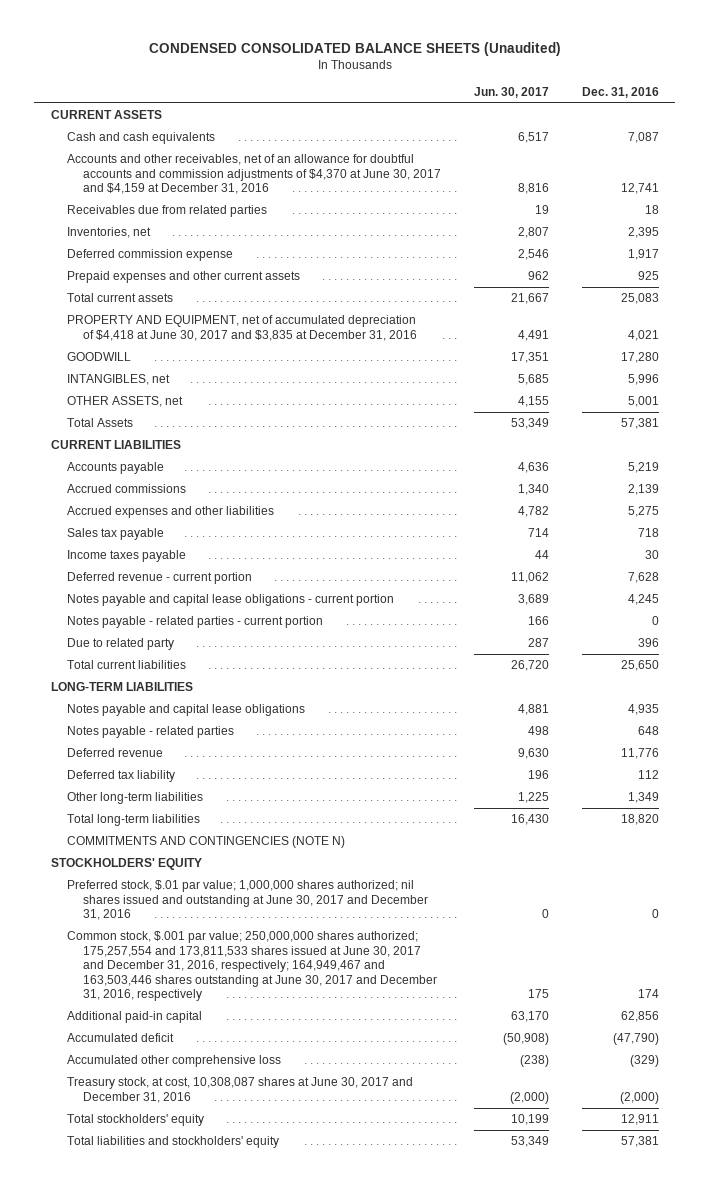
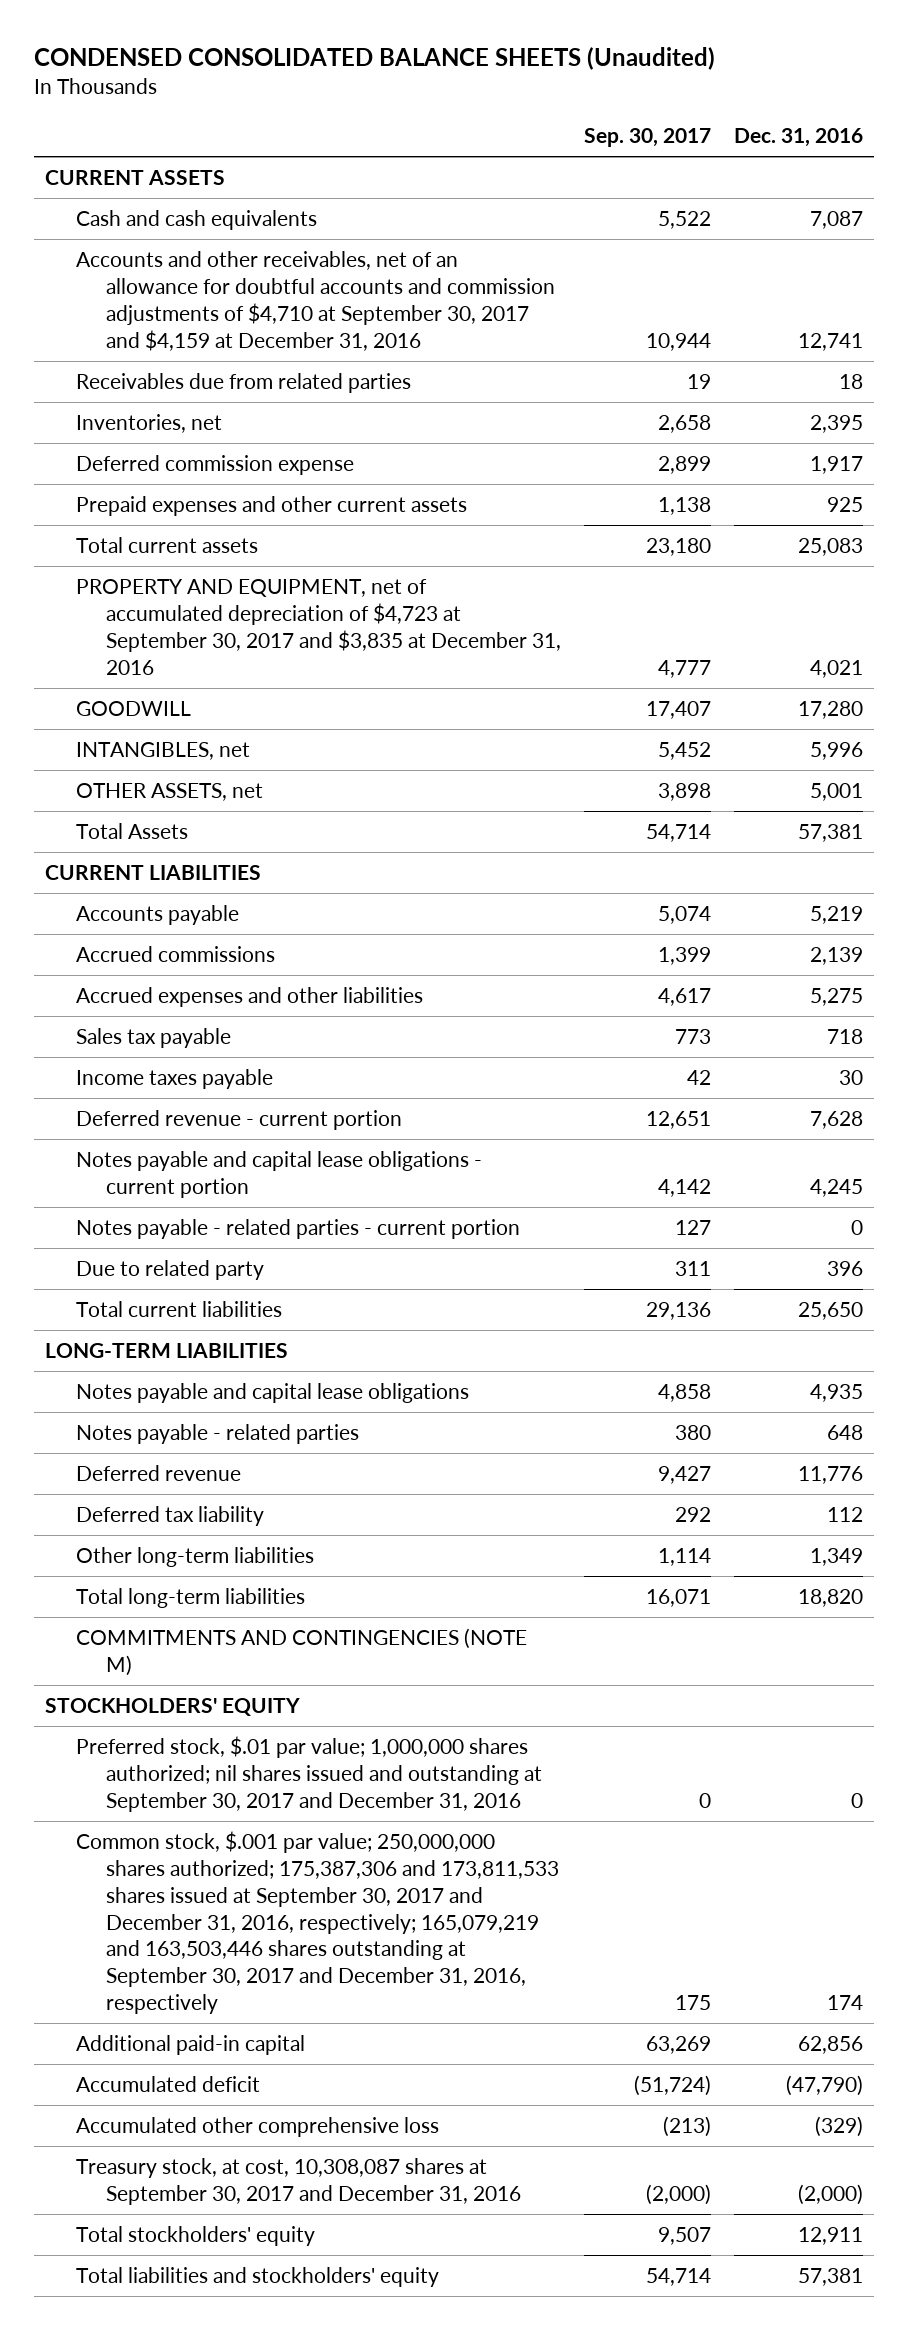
[473,86,549,98] Jun. 30, 2017 -> none
none -> [583,128,711,148] Sep. 30, 2017
[66,154,441,195] Accounts and other receivables, net of an allowance for doubtful accounts and commission adjustments of $4,370 at June 30, 2017 and $4,159 at December 31, 2016 -> [75,251,556,351] Accounts and other receivables, net of an allowance for doubtful accounts and commission adjustments of $4,710 at September 30, 2017 and $4,159 at December 31, 2016
[66,315,417,341] PROPERTY AND EQUIPMENT, net of accumulated depreciation of $4,418 at June 30, 2017 and $3,835 at December 31, 2016 -> [75,579,562,675] PROPERTY AND EQUIPMENT, net of accumulated depreciation of $4,723 at September 30, 2017 and $3,835 at December 31, 2016
[66,836,345,849] COMMITMENTS AND CONTINGENCIES (NOTE N) -> [75,1628,527,1676] COMMITMENTS AND CONTINGENCIES (NOTE M)
[66,880,428,921] Preferred stock, $.01 par value; 1,000,000 shares authorized; nil shares issued and outstanding at June 30, 2017 and December 31, 2016 -> [75,1736,543,1812] Preferred stock, $.01 par value; 1,000,000 shares authorized; nil shares issued and outstanding at September 30, 2017 and December 31, 2016
[66,931,437,1002] Common stock, $.001 par value; 250,000,000 shares authorized; 175,257,554 and 173,811,533 shares issued at June 30, 2017 and December 31, 2016, respectively; 164,949,467 and 163,503,446 shares outstanding at June 30, 2017 and December 31, 2016, respectively -> [75,1831,560,2015] Common stock, $.001 par value; 250,000,000 shares authorized; 175,387,306 and 173,811,533 shares issued at September 30, 2017 and December 31, 2016, respectively; 165,079,219 and 163,503,446 shares outstanding at September 30, 2017 and December 31, 2016, respectively
[66,1077,413,1103] Treasury stock, at cost, 10,308,087 shares at June 30, 2017 and December 31, 2016 -> [75,2158,522,2205] Treasury stock, at cost, 10,308,087 shares at September 30, 2017 and December 31, 2016

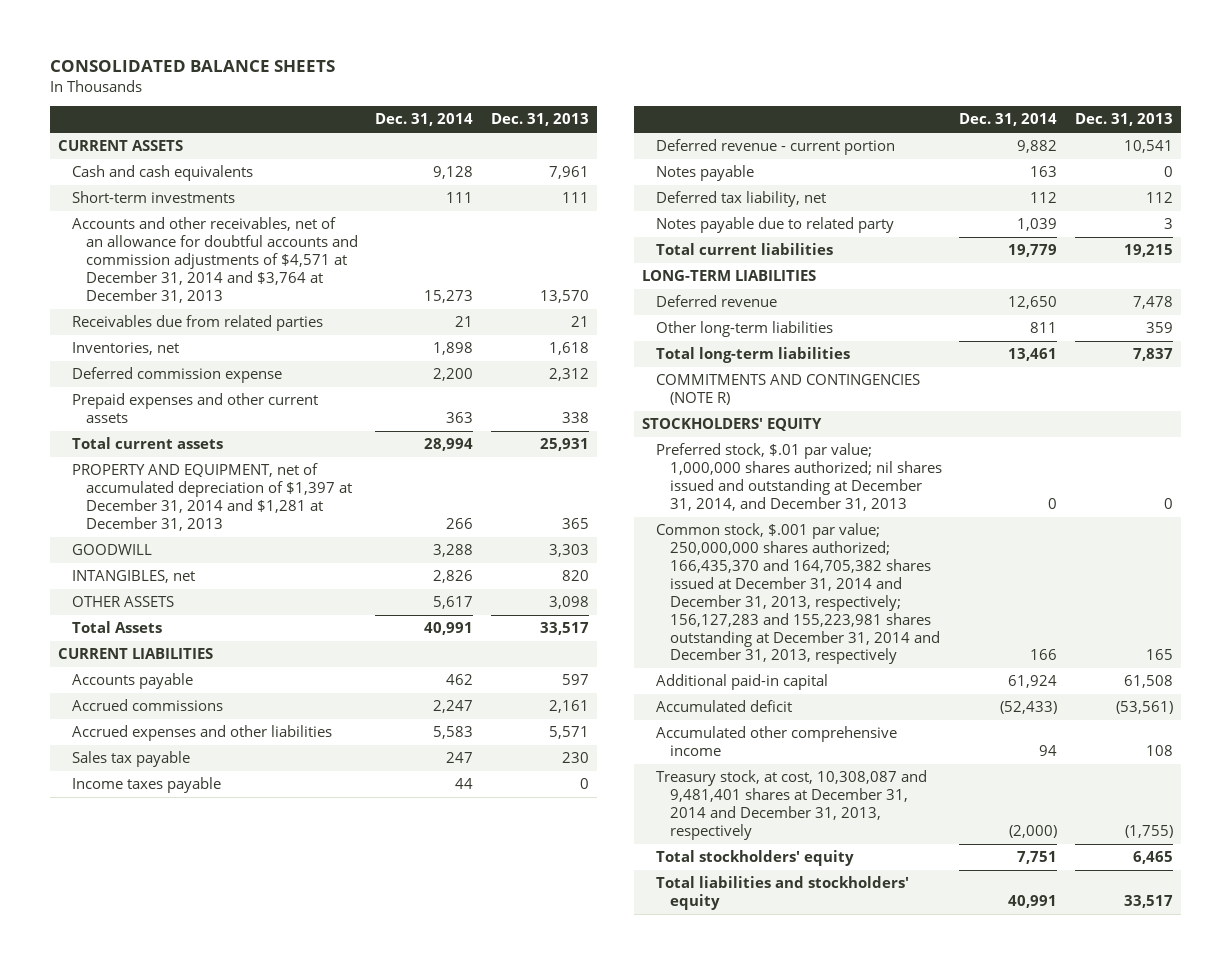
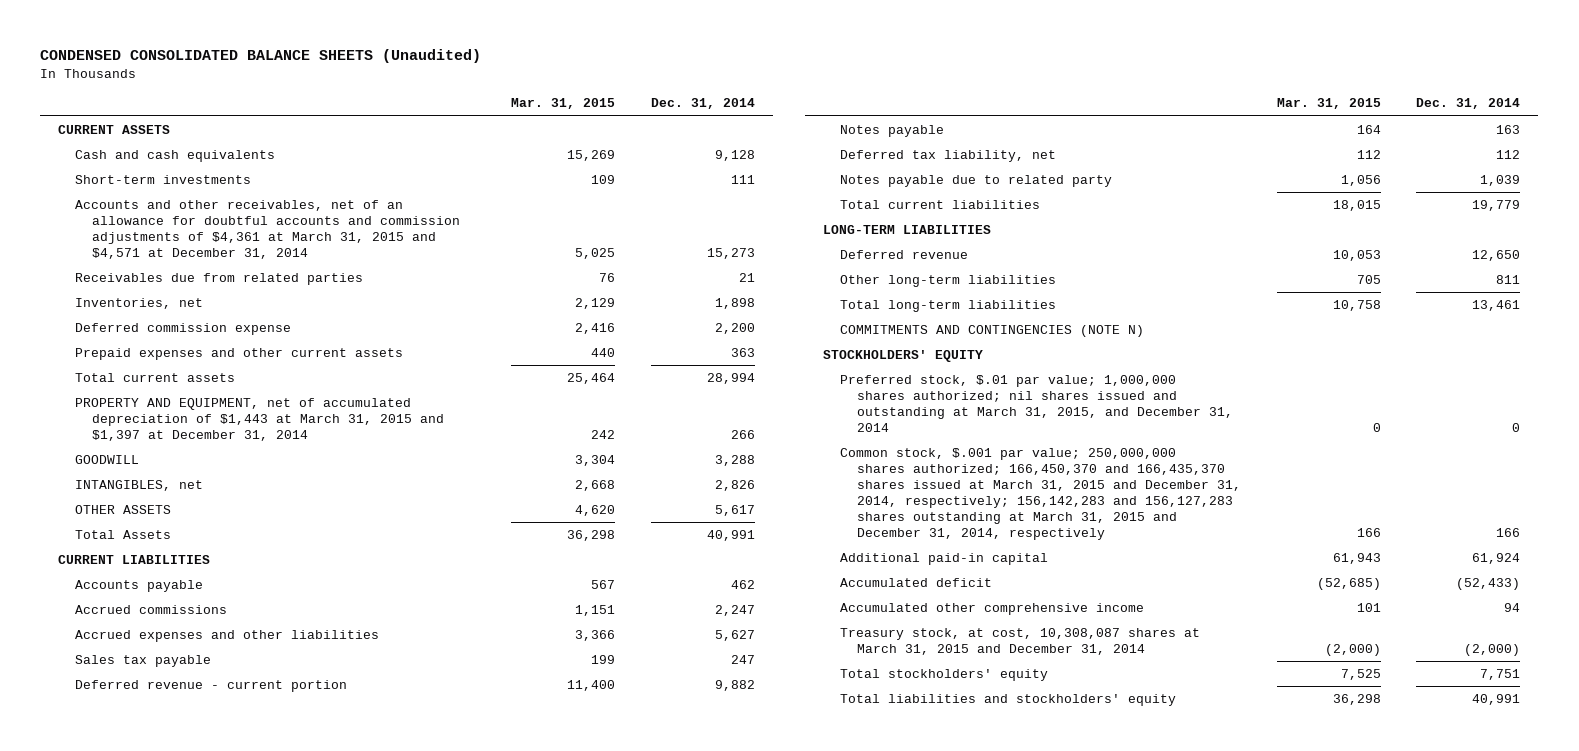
[49,60,335,73] CONSOLIDATED BALANCE SHEETS -> [40,49,482,64] CONDENSED CONSOLIDATED BALANCE SHEETS (Unaudited)
[490,113,589,127] Dec. 31, 2013 -> none
none -> [511,98,616,110] Mar. 31, 2015
[72,217,358,303] Accounts and other receivables, net of an allowance for doubtful accounts and commission adjustments of $4,571 at December 31, 2014 and $3,764 at December 31, 2013 -> [74,199,460,259] Accounts and other receivables, net of an allowance for doubtful accounts and commission adjustments of $4,361 at March 31, 2015 and $4,571 at December 31, 2014
[72,463,352,531] PROPERTY AND EQUIPMENT, net of accumulated depreciation of $1,397 at December 31, 2014 and $1,281 at December 31, 2013 -> [74,397,444,441] PROPERTY AND EQUIPMENT, net of accumulated depreciation of $1,443 at March 31, 2015 and $1,397 at December 31, 2014
[433,726,474,740] 5,583 -> [715,629,756,641] 5,627
[72,777,222,794] Income taxes payable -> none
[656,374,921,405] COMMITMENTS AND CONTINGENCIES (NOTE R) -> [840,324,1145,337] COMMITMENTS AND CONTINGENCIES (NOTE N)
[656,443,942,511] Preferred stock, $.01 par value; 1,000,000 shares authorized; nil shares issued and outstanding at December 31, 2014, and December 31, 2013 -> [840,374,1233,432] Preferred stock, $.01 par value; 1,000,000 shares authorized; nil shares issued and outstanding at March 31, 2015, and December 31, 2014
[656,523,940,665] Common stock, $.001 par value; 250,000,000 shares authorized; 166,435,370 and 164,705,382 shares issued at December 31, 2014 and December 31, 2013, respectively; 156,127,283 and 155,223,981 shares outstanding at December 31, 2014 and December 31, 2013, respectively -> [840,447,1241,540] Common stock, $.001 par value; 250,000,000 shares authorized; 166,450,370 and 166,435,370 shares issued at March 31, 2015 and December 31, 2014, respectively; 156,142,283 and 156,127,283 shares outstanding at March 31, 2015 and December 31, 2014, respectively
[656,770,928,840] Treasury stock, at cost, 10,308,087 and 9,481,401 shares at December 31, 2014 and December 31, 2013, respectively -> [840,627,1201,655] Treasury stock, at cost, 10,308,087 shares at March 31, 2015 and December 31, 2014

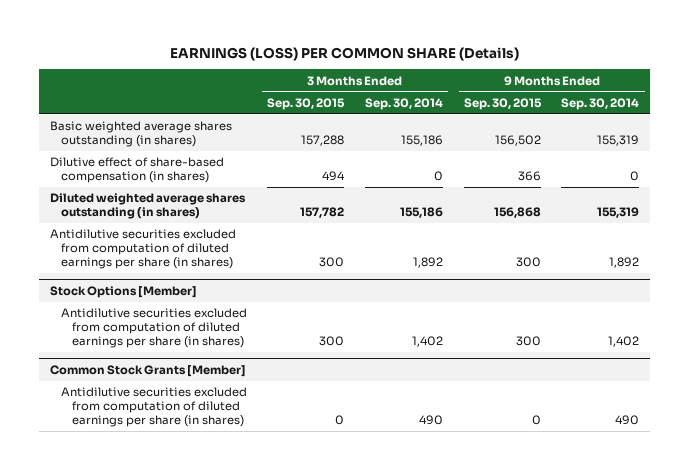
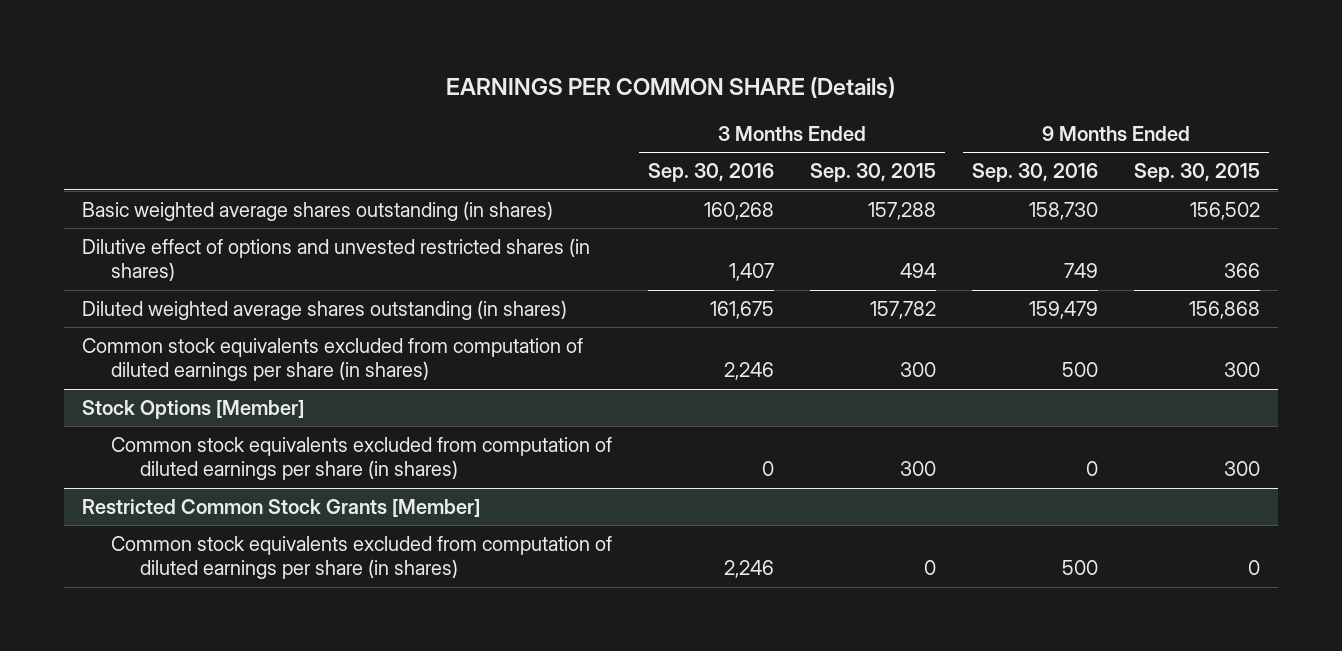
[169,46,519,61] EARNINGS (LOSS) PER COMMON SHARE (Details) -> [445,76,895,98] EARNINGS PER COMMON SHARE (Details)
[364,97,443,110] Sep. 30, 2014 -> none
[561,97,640,110] Sep. 30, 2014 -> none
none -> [647,163,774,183] Sep. 30, 2016
none -> [971,163,1098,183] Sep. 30, 2016
[49,157,224,184] Dilutive effect of share-based compensation (in shares) -> [81,237,590,282] Dilutive effect of options and unvested restricted shares (in shares)
[49,229,236,270] Antidilutive securities excluded from computation of diluted earnings per share (in shares) -> [81,337,583,382] Common stock equivalents excluded from computation of diluted earnings per share (in shares)
[60,308,247,349] Antidilutive securities excluded from computation of diluted earnings per share (in shares) -> [110,436,612,481] Common stock equivalents excluded from computation of diluted earnings per share (in shares)
[49,365,246,378] Common Stock Grants [Member] -> [81,498,480,517] Restricted Common Stock Grants [Member]
[60,387,247,428] Antidilutive securities excluded from computation of diluted earnings per share (in shares) -> [110,535,612,580] Common stock equivalents excluded from computation of diluted earnings per share (in shares)

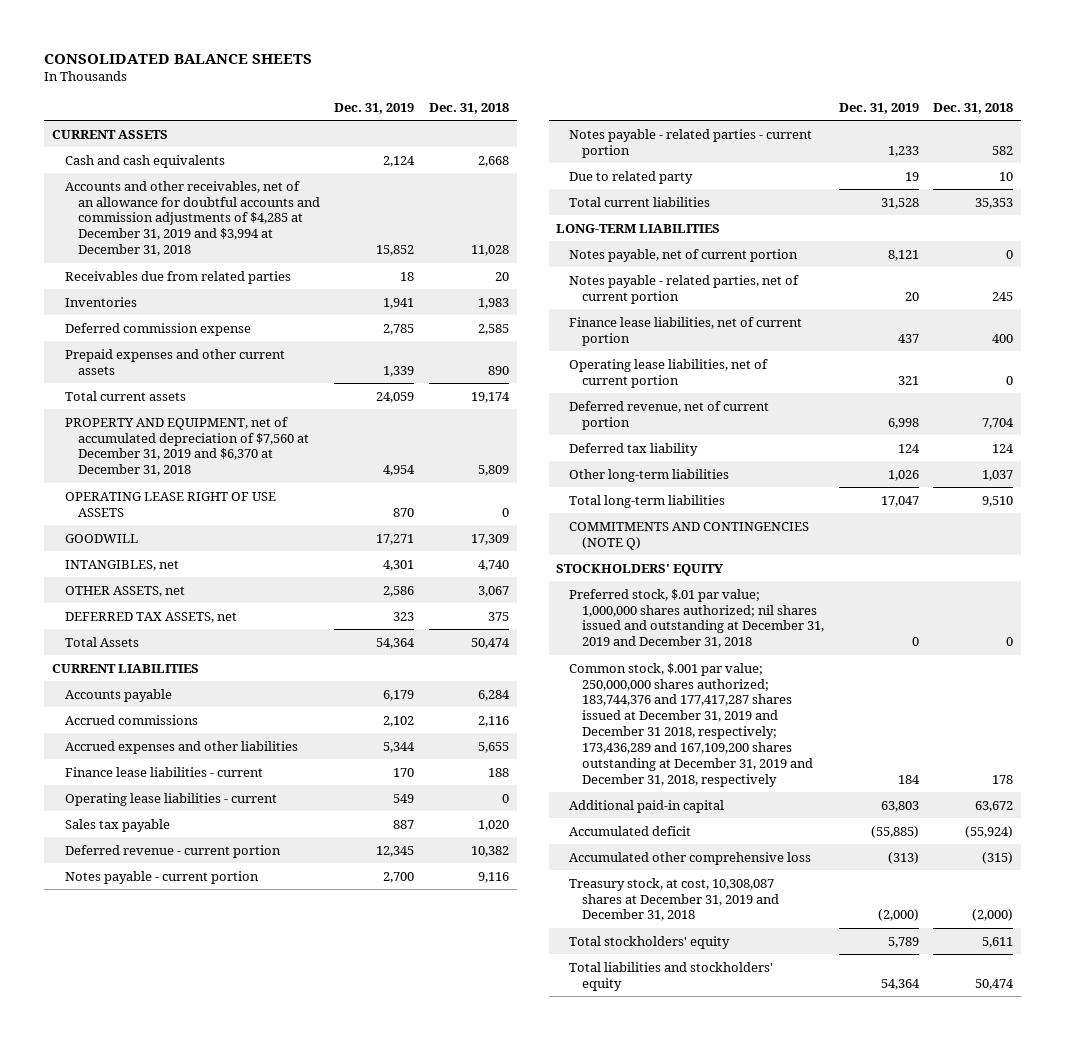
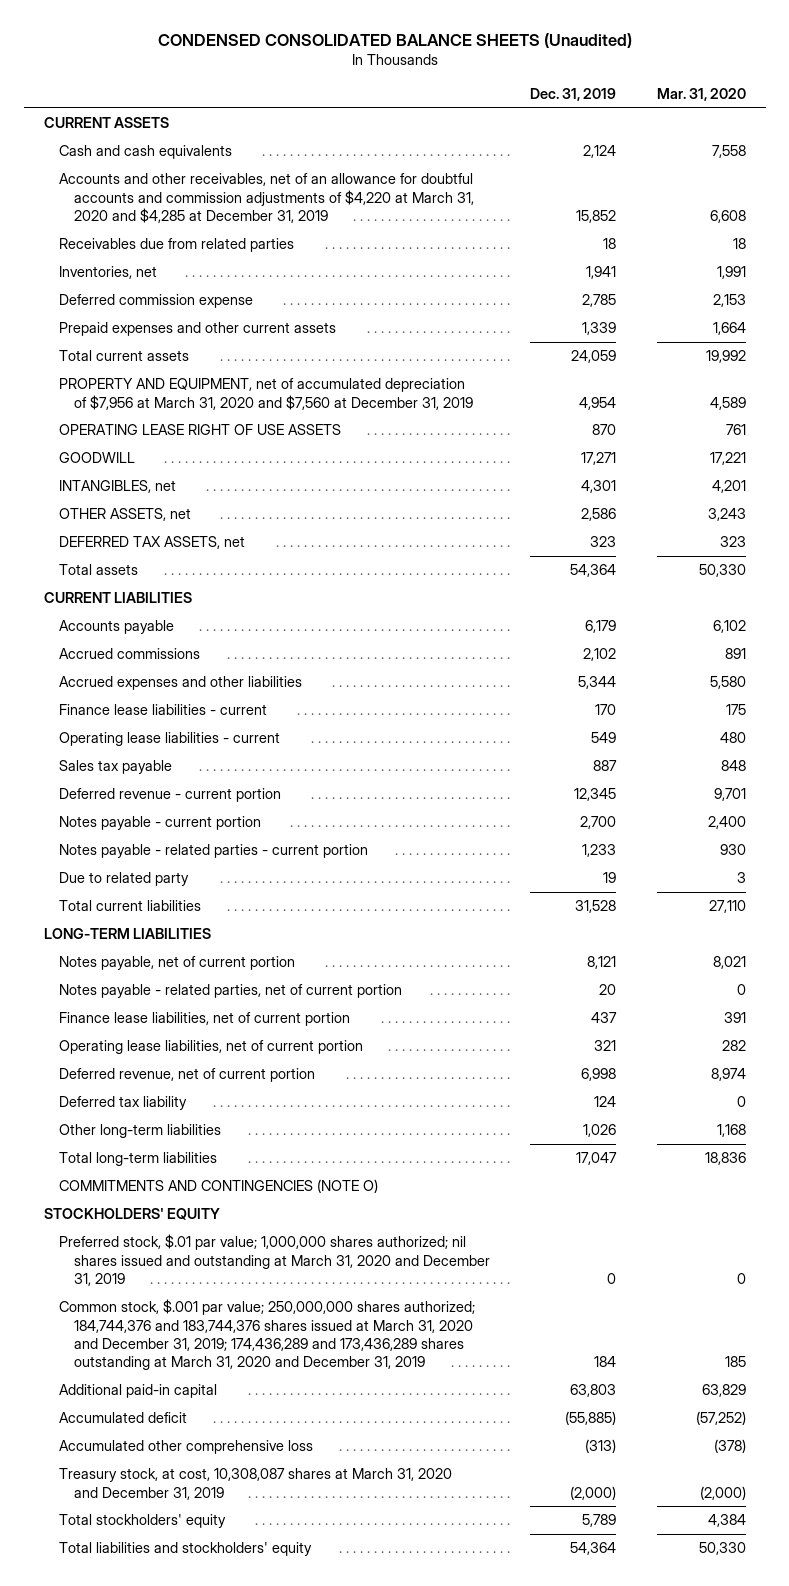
[44,54,313,65] CONSOLIDATED BALANCE SHEETS -> [157,32,632,48] CONDENSED CONSOLIDATED BALANCE SHEETS (Unaudited)
[429,102,510,114] Dec. 31, 2018 -> none
none -> [656,87,746,101] Mar. 31, 2020
[64,180,320,257] Accounts and other receivables, net of an allowance for doubtful accounts and commission adjustments of $4,285 at December 31, 2019 and $3,994 at December 31, 2018 -> [58,173,474,223] Accounts and other receivables, net of an allowance for doubtful accounts and commission adjustments of $4,220 at March 31, 2020 and $4,285 at December 31, 2019
[64,296,137,307] Inventories -> [58,266,157,280] Inventories, net
[64,416,309,477] PROPERTY AND EQUIPMENT, net of accumulated depreciation of $7,560 at December 31, 2019 and $6,370 at December 31, 2018 -> [58,378,473,410] PROPERTY AND EQUIPMENT, net of accumulated depreciation of $7,956 at March 31, 2020 and $7,560 at December 31, 2019
[64,636,139,647] Total Assets -> [58,564,138,576] Total assets
[568,521,809,550] COMMITMENTS AND CONTINGENCIES (NOTE Q) -> [58,1179,378,1194] COMMITMENTS AND CONTINGENCIES (NOTE O)
[568,588,824,649] Preferred stock, $.01 par value; 1,000,000 shares authorized; nil shares issued and outstanding at December 31, 2019 and December 31, 2018 -> [58,1234,490,1286] Preferred stock, $.01 par value; 1,000,000 shares authorized; nil shares issued and outstanding at March 31, 2020 and December 31, 2019
[568,662,813,787] Common stock, $.001 par value; 250,000,000 shares authorized; 183,744,376 and 177,417,287 shares issued at December 31, 2019 and December 31 2018, respectively; 173,436,289 and 167,109,200 shares outstanding at December 31, 2019 and December 31, 2018, respectively -> [58,1299,475,1371] Common stock, $.001 par value; 250,000,000 shares authorized; 184,744,376 and 183,744,376 shares issued at March 31, 2020 and December 31, 2019; 174,436,289 and 173,436,289 shares outstanding at March 31, 2020 and December 31, 2019
[568,877,779,922] Treasury stock, at cost, 10,308,087 shares at December 31, 2019 and December 31, 2018 -> [58,1468,452,1500] Treasury stock, at cost, 10,308,087 shares at March 31, 2020 and December 31, 2019

